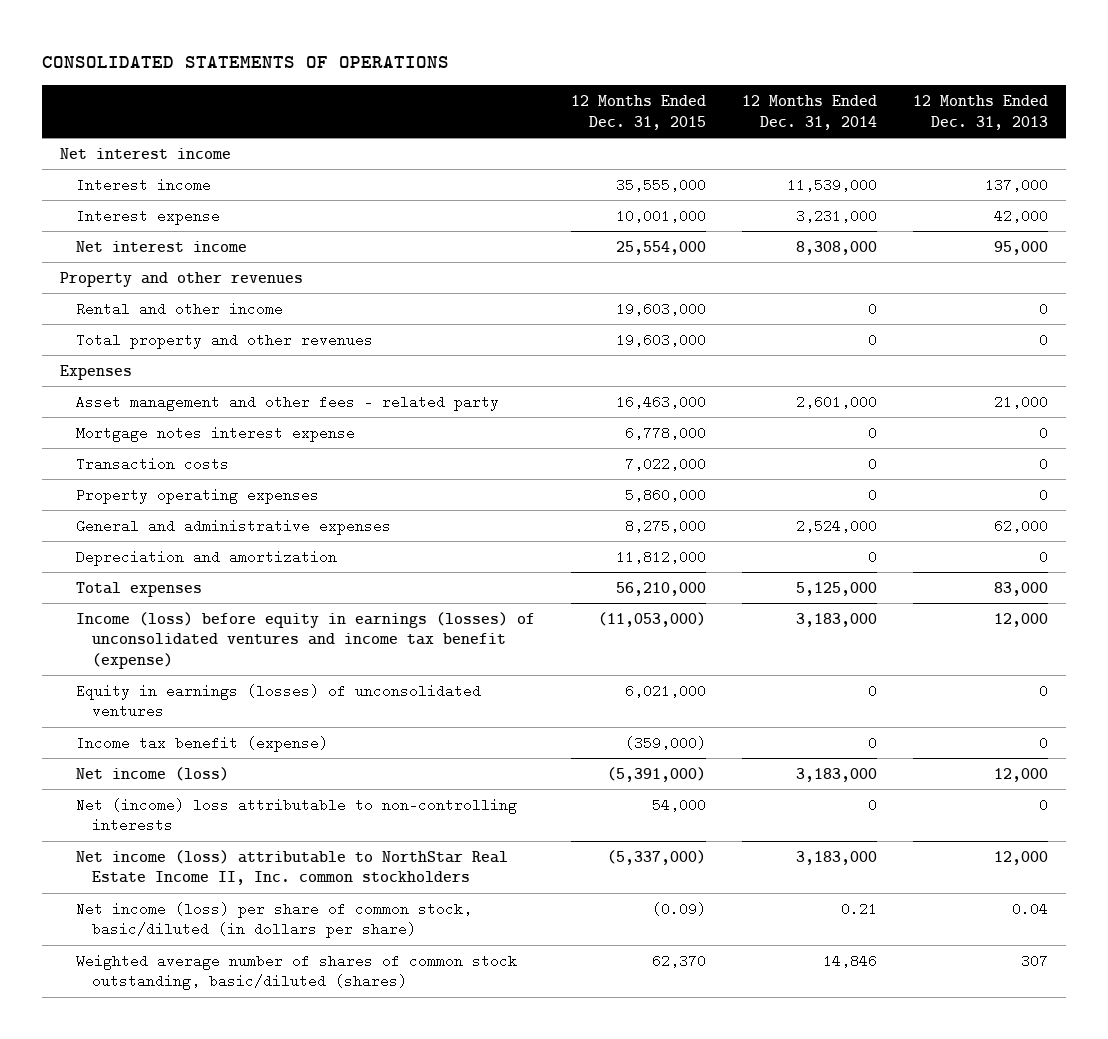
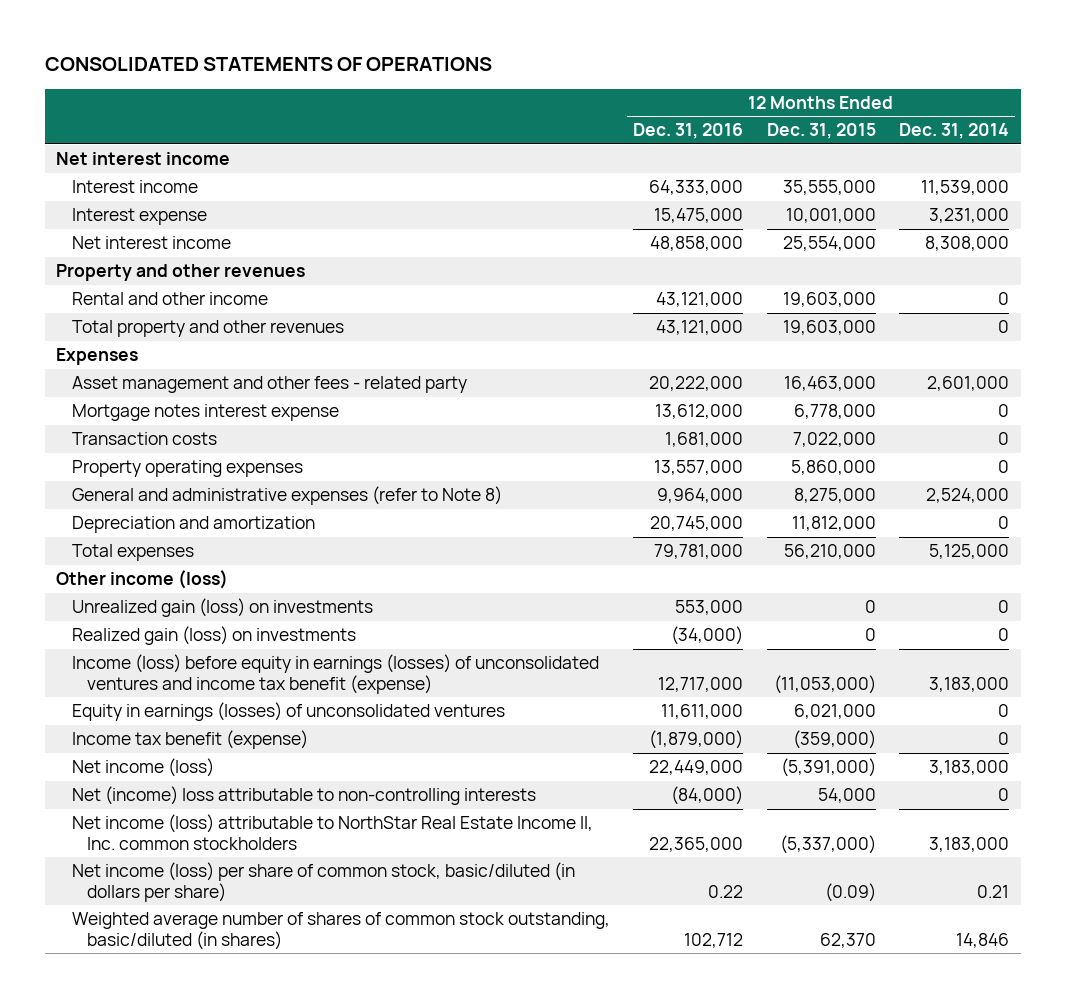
[913,95,1049,130] 12 Months Ended Dec. 31, 2013 -> none
none -> [633,123,744,140] Dec. 31, 2016
[75,518,391,535] General and administrative expenses -> [71,486,502,506] General and administrative expenses (refer to Note 8)
none -> [56,570,229,590] Other income (loss)
none -> [71,598,373,618] Unrealized gain (loss) on investments
none -> [71,626,356,646] Realized gain (loss) on investments
[75,953,517,991] Weighted average number of shares of common stock outstanding, basic/diluted (shares) -> [71,912,610,950] Weighted average number of shares of common stock outstanding, basic/diluted (in shares)

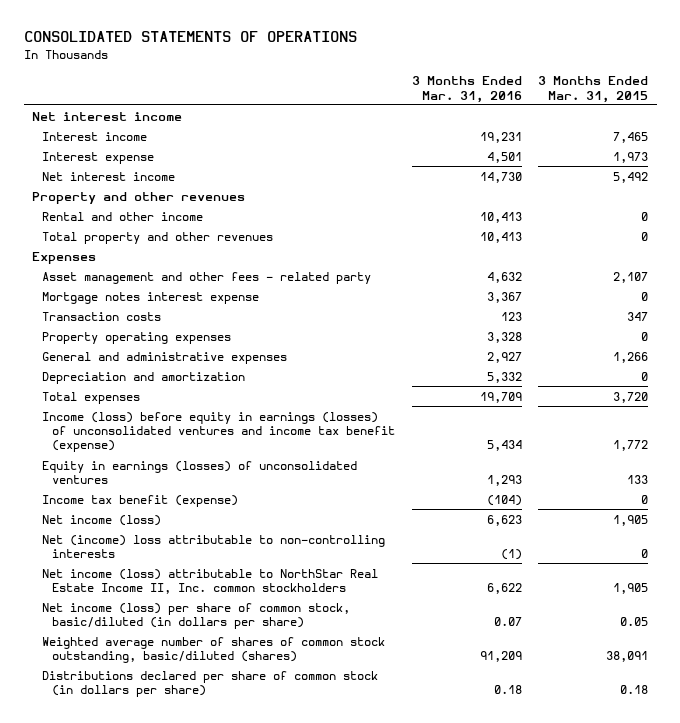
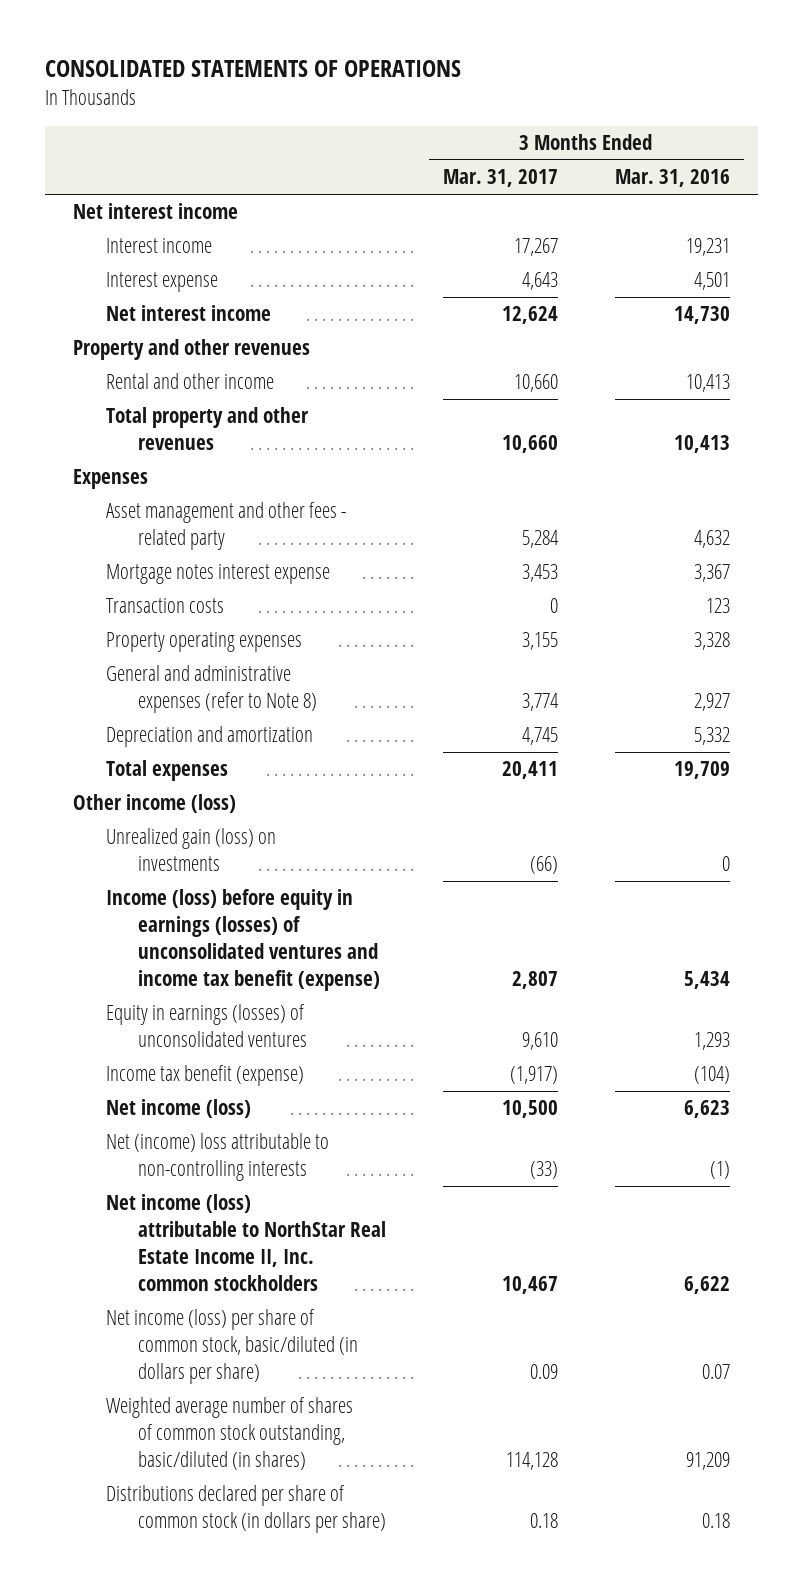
[538,76,649,103] 3 Months Ended Mar. 31, 2015 -> none
none -> [442,169,558,188] Mar. 31, 2017
[41,351,287,364] General and administrative expenses -> [105,665,318,714] General and administrative expenses (refer to Note 8)
none -> [73,794,237,814] Other income (loss)
none -> [105,828,276,872] Unrealized gain (loss) on investments
[41,636,385,663] Weighted average number of shares of common stock outstanding, basic/diluted (shares) -> [105,1397,353,1471] Weighted average number of shares of common stock outstanding, basic/diluted (in shares)

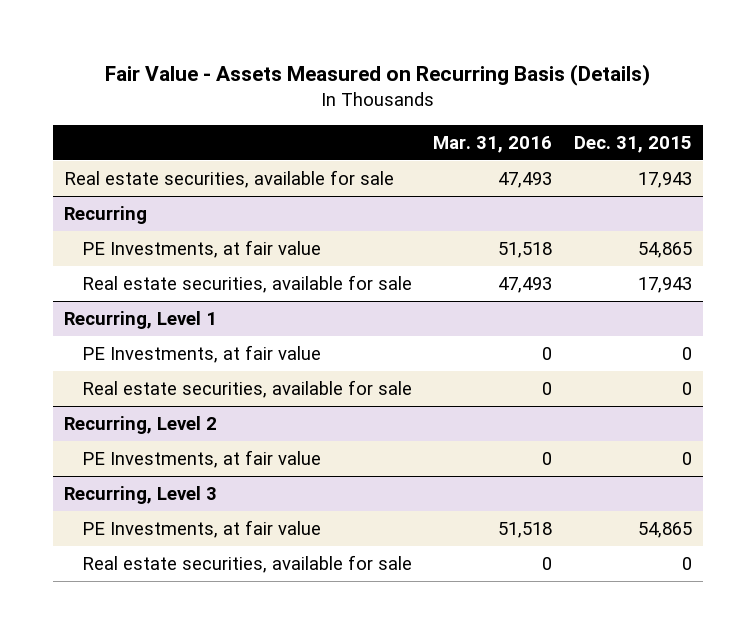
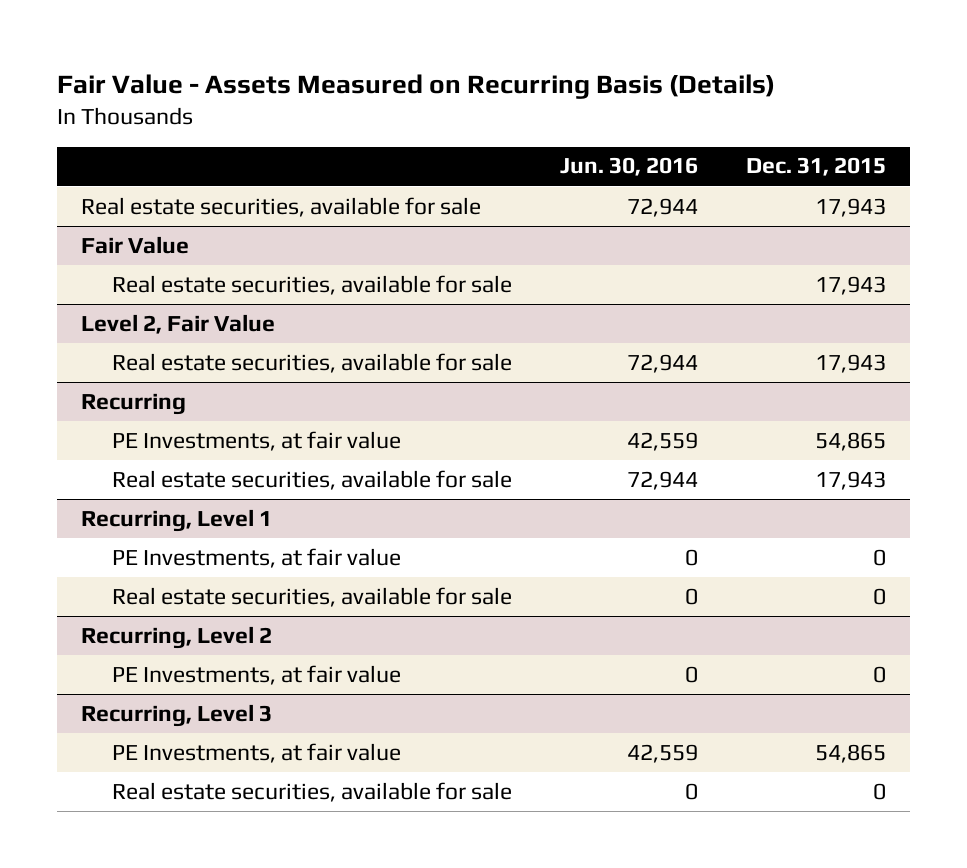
[433,135,553,153] Mar. 31, 2016 -> none
none -> [559,157,698,177] Jun. 30, 2016
none -> [81,235,190,254] Fair Value
none -> [111,274,512,295] Real estate securities, available for sale
none -> [81,313,276,334] Level 2, Fair Value
none -> [111,352,512,373] Real estate securities, available for sale

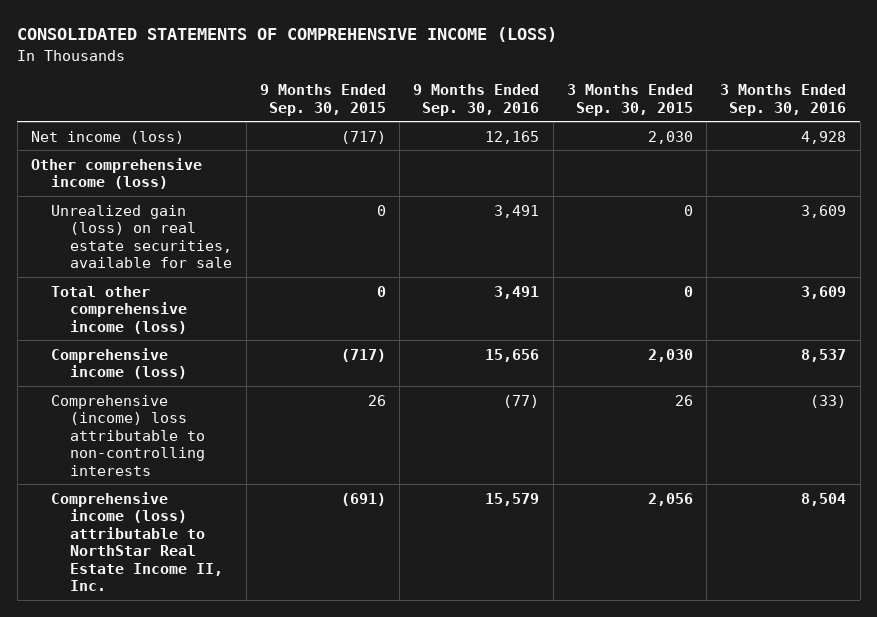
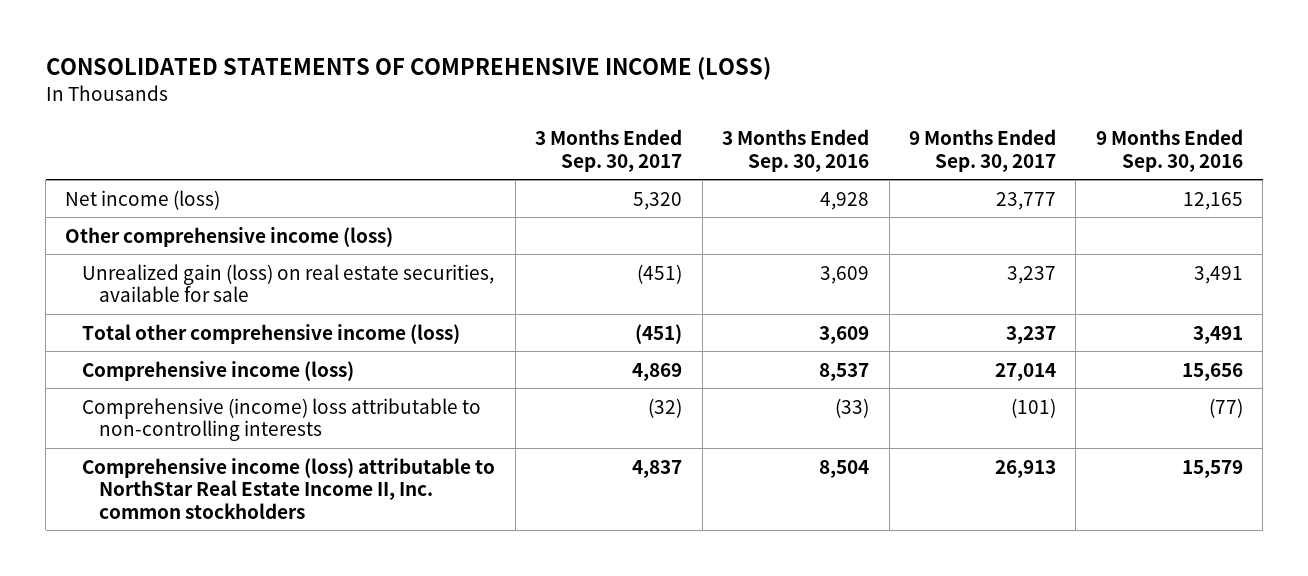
[259,83,386,116] 9 Months Ended Sep. 30, 2015 -> none
[566,83,693,116] 3 Months Ended Sep. 30, 2015 -> none
none -> [535,129,683,172] 3 Months Ended Sep. 30, 2017
none -> [908,129,1056,172] 9 Months Ended Sep. 30, 2017
[50,491,224,592] Comprehensive income (loss) attributable to NorthStar Real Estate Income II, Inc. -> [82,457,496,519] Comprehensive income (loss) attributable to NorthStar Real Estate Income II, Inc. common stockholders

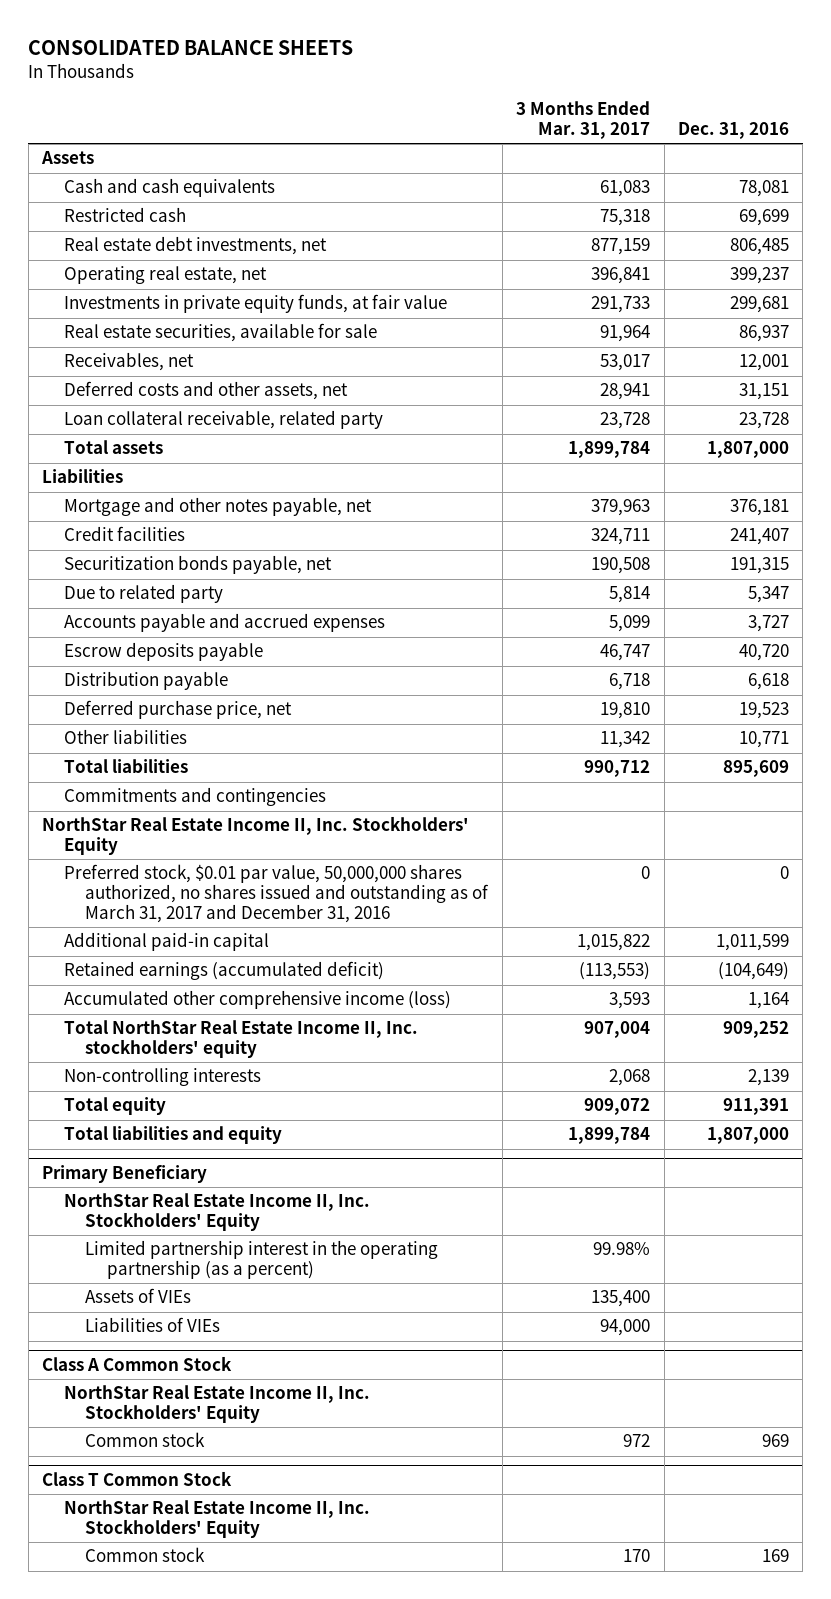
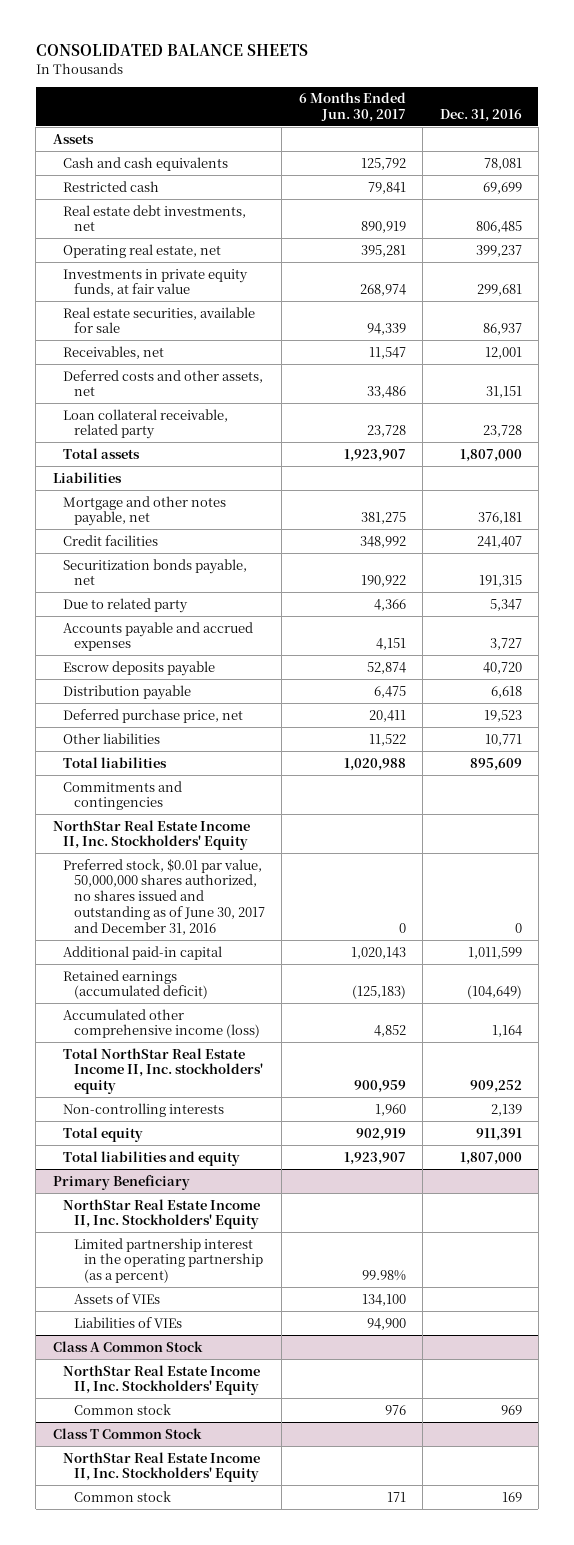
[516,101,651,139] 3 Months Ended Mar. 31, 2017 -> none
none -> [298,92,406,122] 6 Months Ended Jun. 30, 2017
[63,864,490,924] Preferred stock, $0.01 par value, 50,000,000 shares authorized, no shares issued and outstanding as of March 31, 2017 and December 31, 2016 -> [63,858,265,935] Preferred stock, $0.01 par value, 50,000,000 shares authorized, no shares issued and outstanding as of June 30, 2017 and December 31, 2016

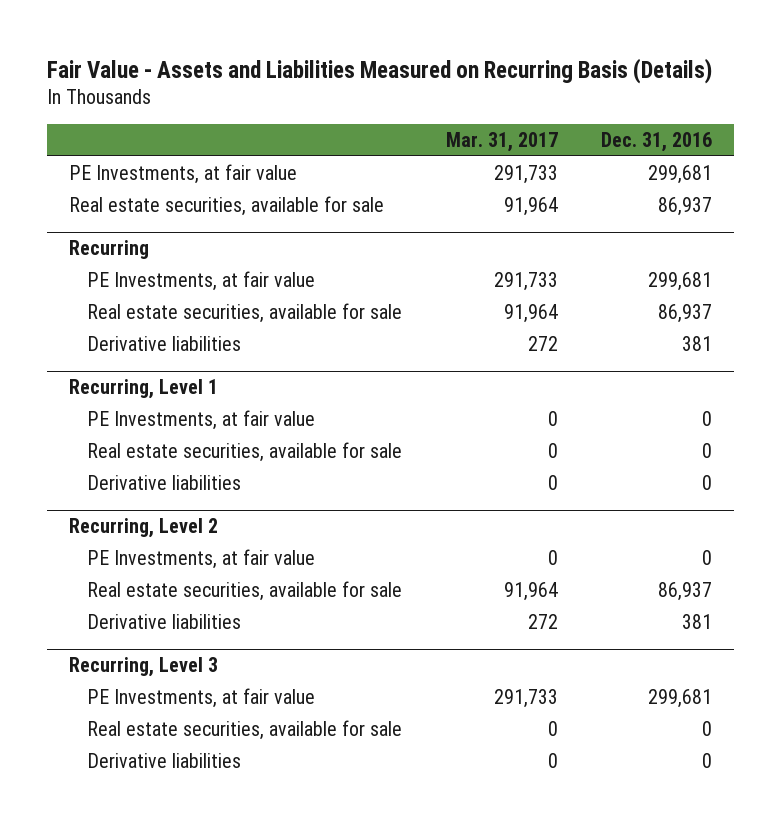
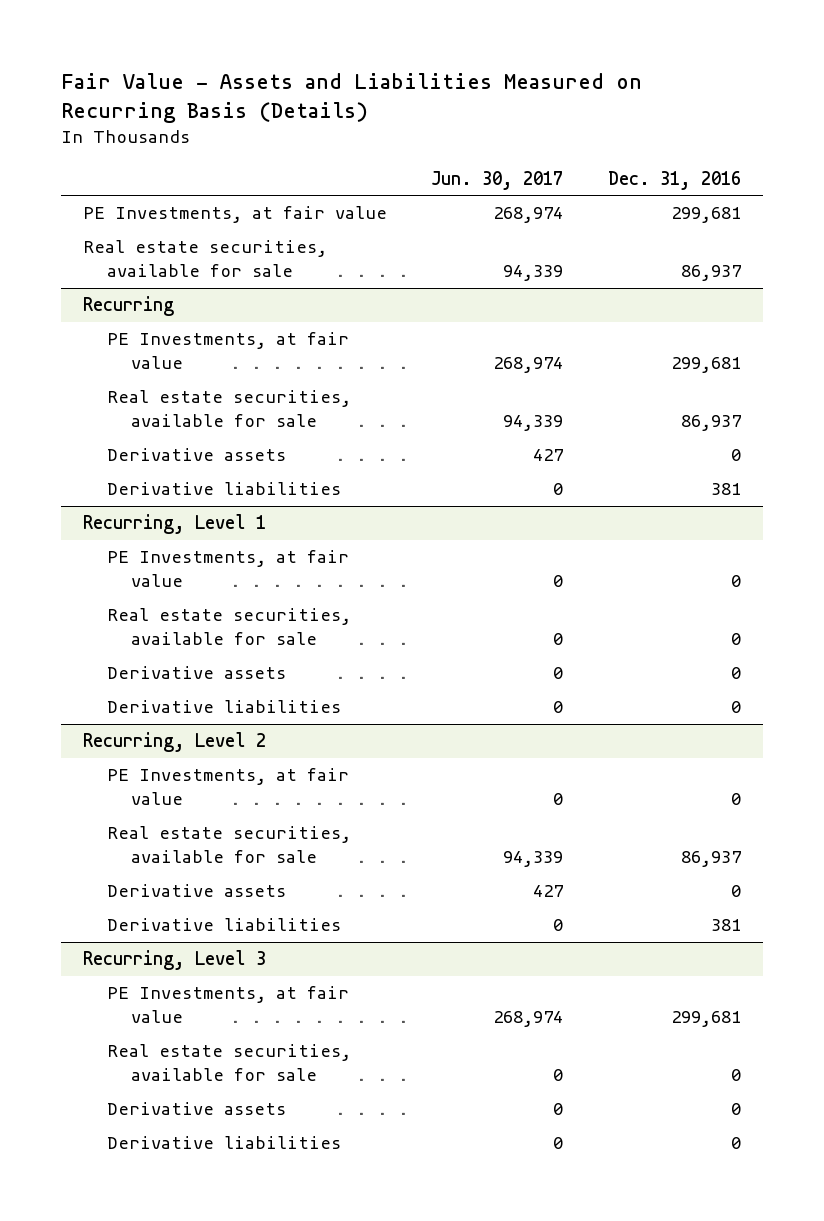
[445,132,558,153] Mar. 31, 2017 -> none
none -> [431,170,564,190] Jun. 30, 2017
none -> [107,448,287,462] Derivative assets
none -> [107,666,287,680] Derivative assets
none -> [107,884,287,898] Derivative assets
none -> [107,1102,287,1116] Derivative assets

